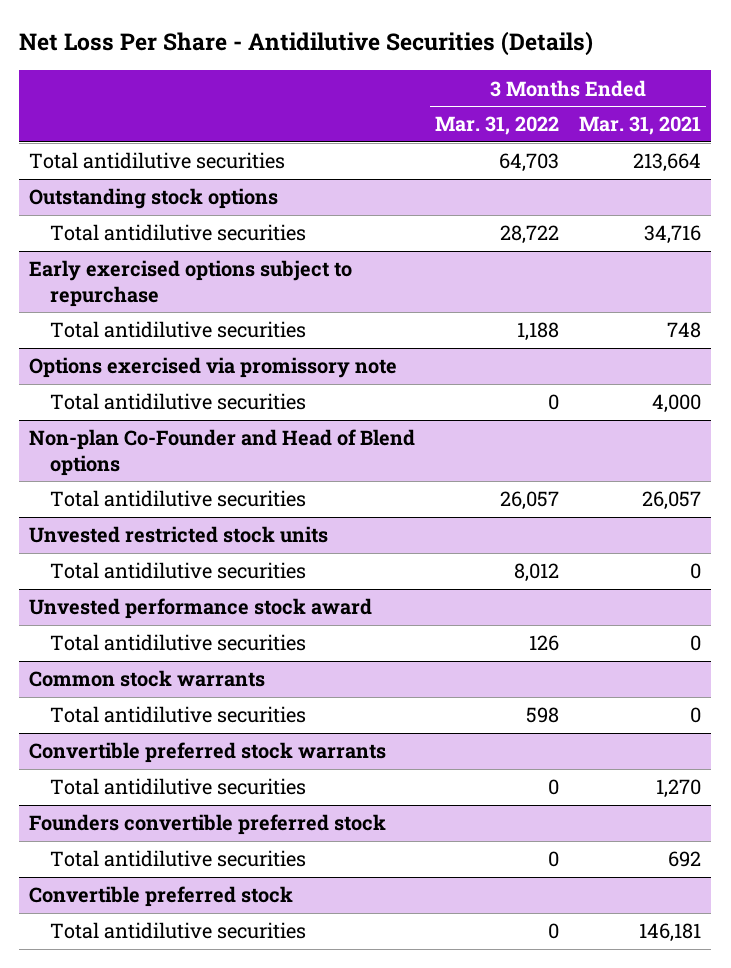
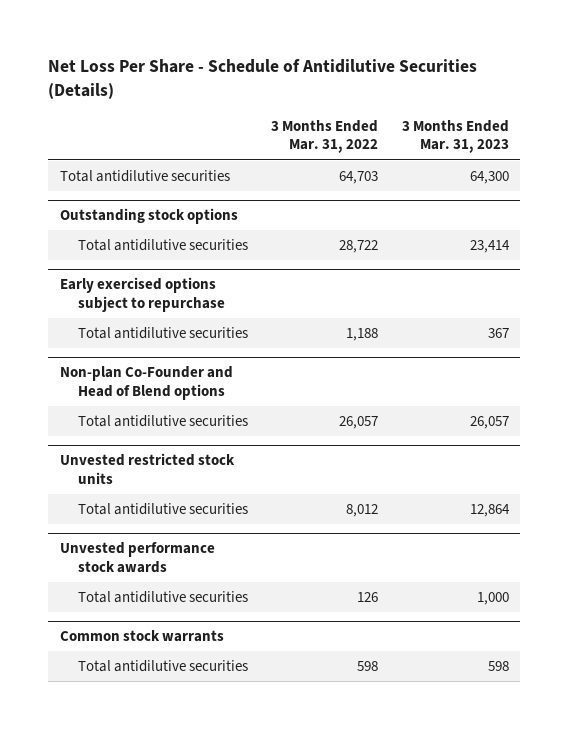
[19,31,594,57] Net Loss Per Share - Antidilutive Securities (Details) -> [48,59,478,99] Net Loss Per Share - Schedule of Antidilutive Securities (Details)
[579,116,702,136] Mar. 31, 2021 -> none
none -> [401,119,509,154] 3 Months Ended Mar. 31, 2023
[29,357,398,379] Options exercised via promissory note -> none
[49,393,306,411] Total antidilutive securities -> none
[29,598,373,620] Unvested performance stock award -> [60,542,216,574] Unvested performance stock awards
[29,742,387,764] Convertible preferred stock warrants -> none
[49,778,306,796] Total antidilutive securities -> none
[29,814,387,836] Founders convertible preferred stock -> none
[49,850,306,868] Total antidilutive securities -> none
[29,886,294,908] Convertible preferred stock -> none
[49,922,306,940] Total antidilutive securities -> none

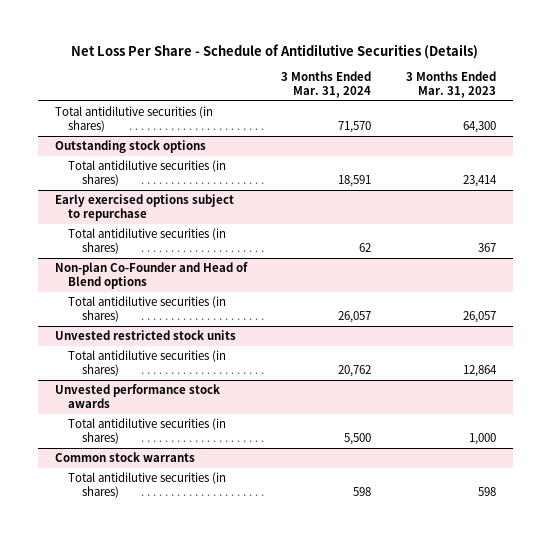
[271,119,379,154] 3 Months Ended Mar. 31, 2022 -> none
none -> [281,71,372,98] 3 Months Ended Mar. 31, 2024
[60,170,231,183] Total antidilutive securities -> [54,106,213,132] Total antidilutive securities (in shares)
[77,239,248,252] Total antidilutive securities -> [68,160,227,186] Total antidilutive securities (in shares)
[77,327,248,340] Total antidilutive securities -> [68,228,227,254] Total antidilutive securities (in shares)
[77,415,248,428] Total antidilutive securities -> [68,296,227,322] Total antidilutive securities (in shares)
[77,503,248,516] Total antidilutive securities -> [68,350,227,376] Total antidilutive securities (in shares)
[77,591,248,604] Total antidilutive securities -> [68,418,227,444] Total antidilutive securities (in shares)
[77,660,248,673] Total antidilutive securities -> [68,472,227,498] Total antidilutive securities (in shares)

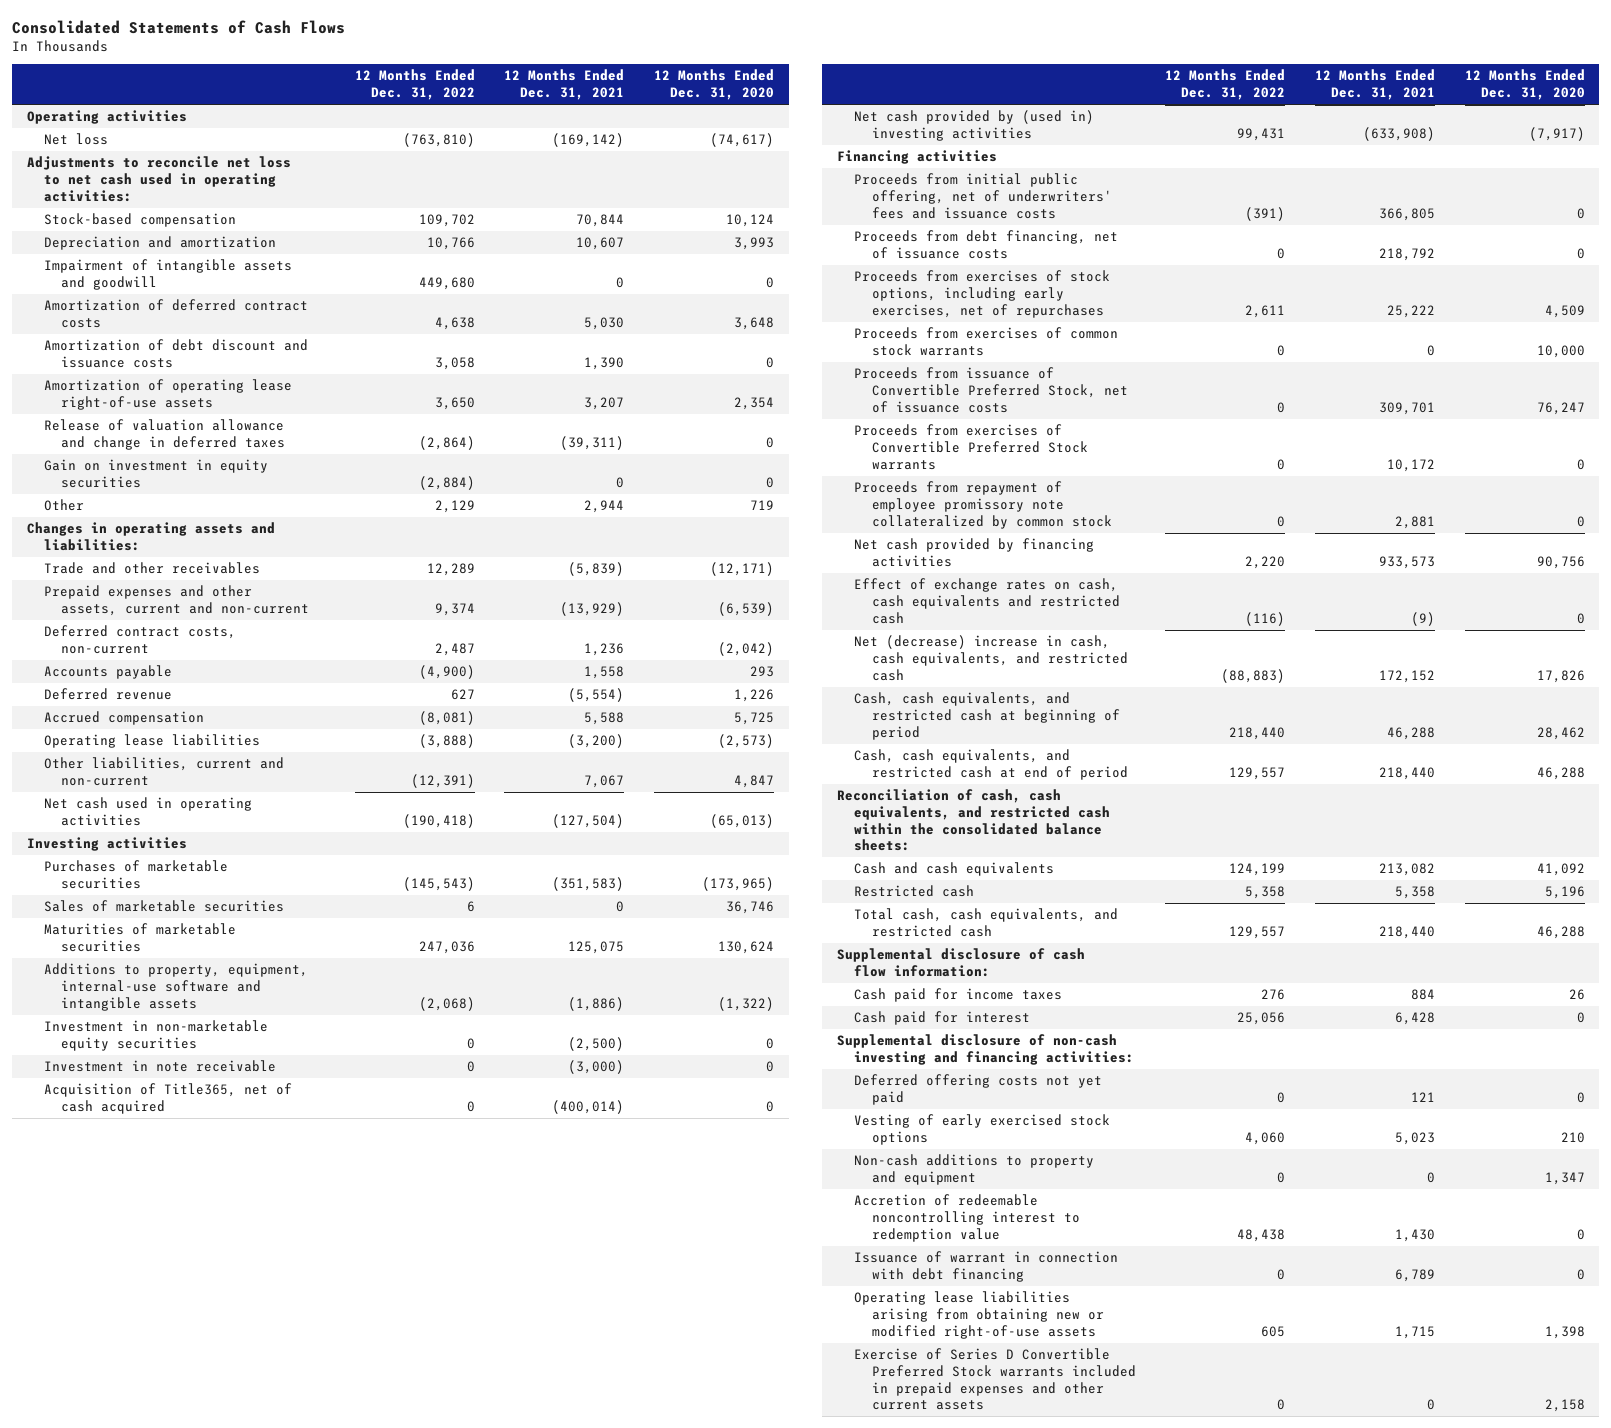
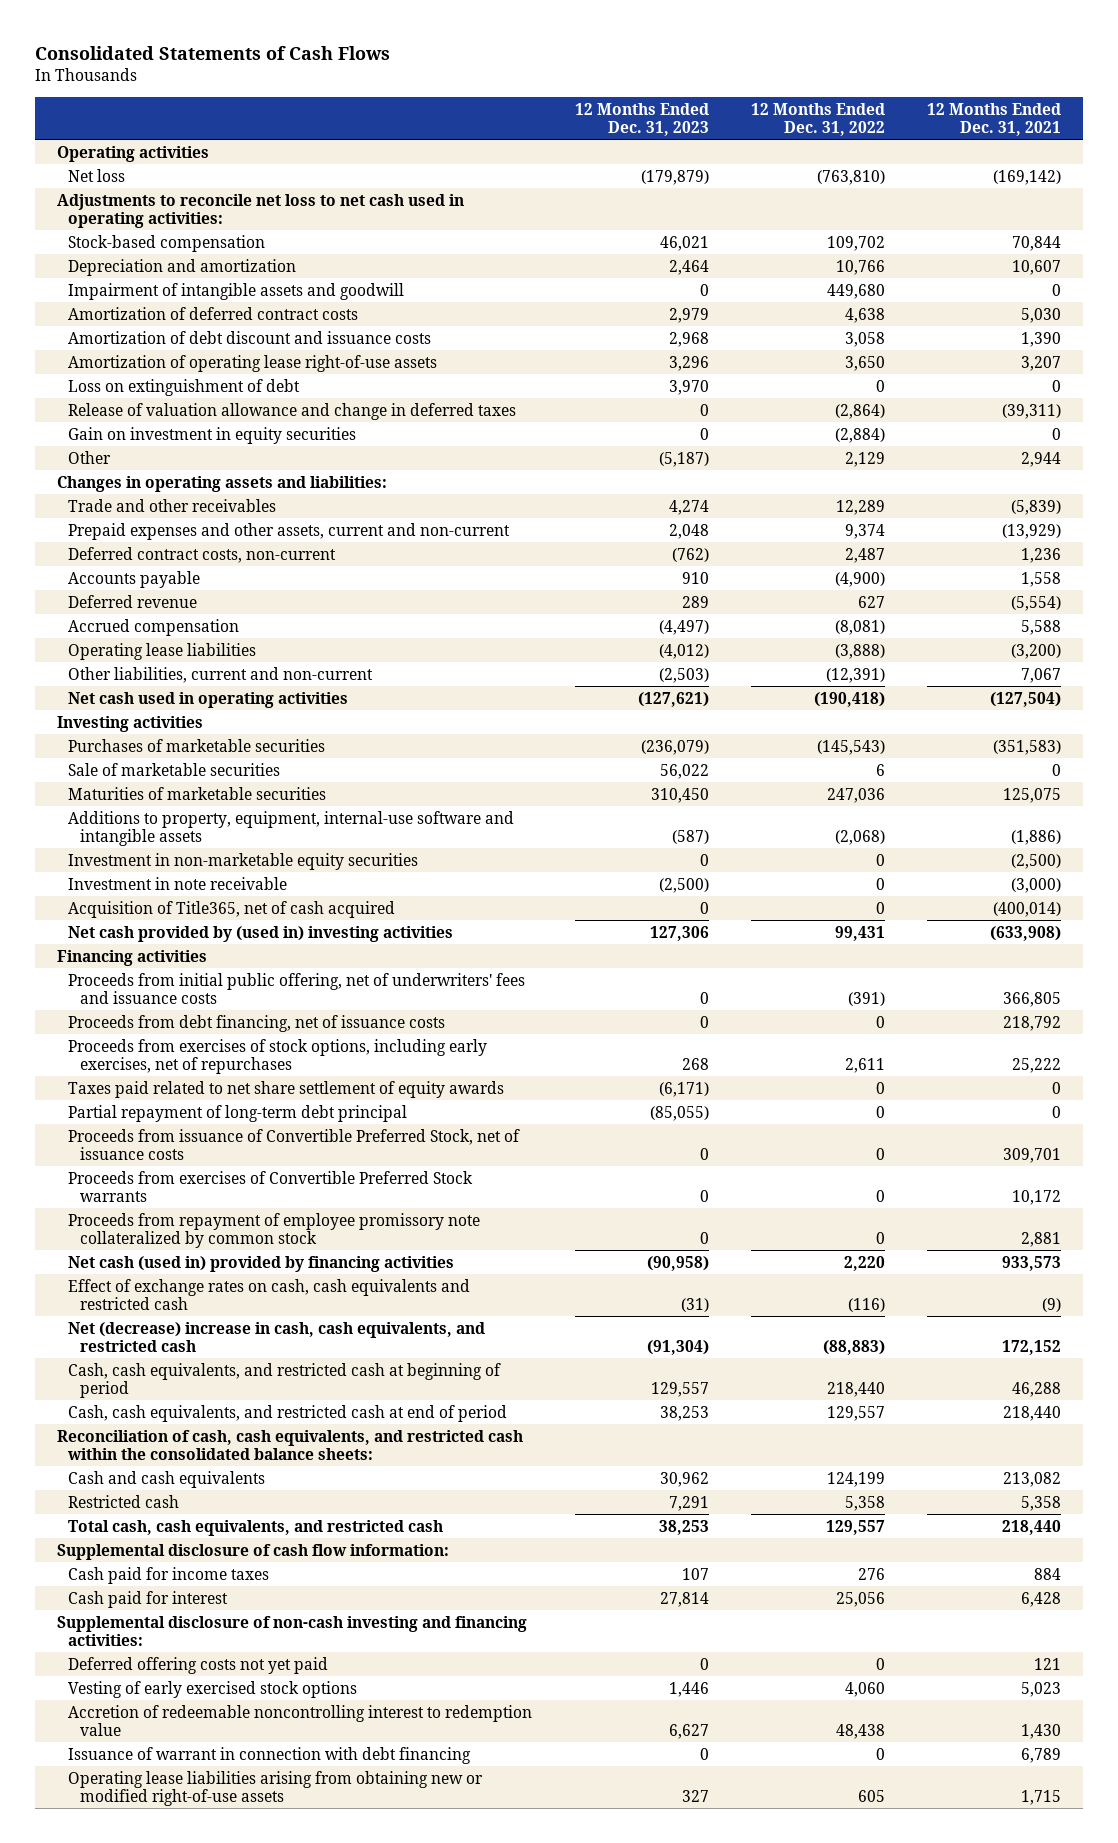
[654,69,775,101] 12 Months Ended Dec. 31, 2020 -> none
none -> [574,102,709,136] 12 Months Ended Dec. 31, 2023
none -> [68,378,301,396] Loss on extinguishment of debt
[43,900,284,913] Sales of marketable securities -> [68,762,281,776] Sale of marketable securities
[854,327,1119,357] Proceeds from exercises of common stock warrants -> none
none -> [68,1080,505,1098] Taxes paid related to net share settlement of equity awards
none -> [68,1104,408,1122] Partial repayment of long-term debt principal
[854,538,1095,568] Net cash provided by financing activities -> [68,1255,455,1272] Net cash (used in) provided by financing activities
[854,1154,1095,1186] Non-cash additions to property and equipment -> none
[854,1348,1136,1411] Exercise of Series D Convertible Preferred Stock warrants included in prepaid expenses and other current assets -> none

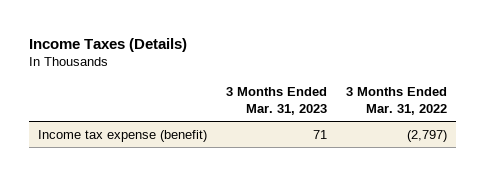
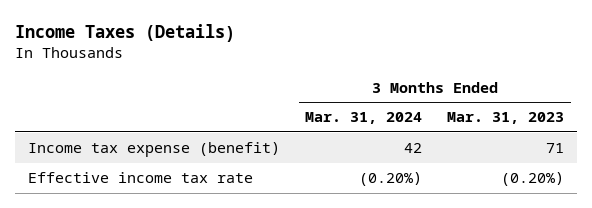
[345,87,447,116] 3 Months Ended Mar. 31, 2022 -> none
none -> [305,112,423,125] Mar. 31, 2024
none -> [27,172,253,184] Effective income tax rate

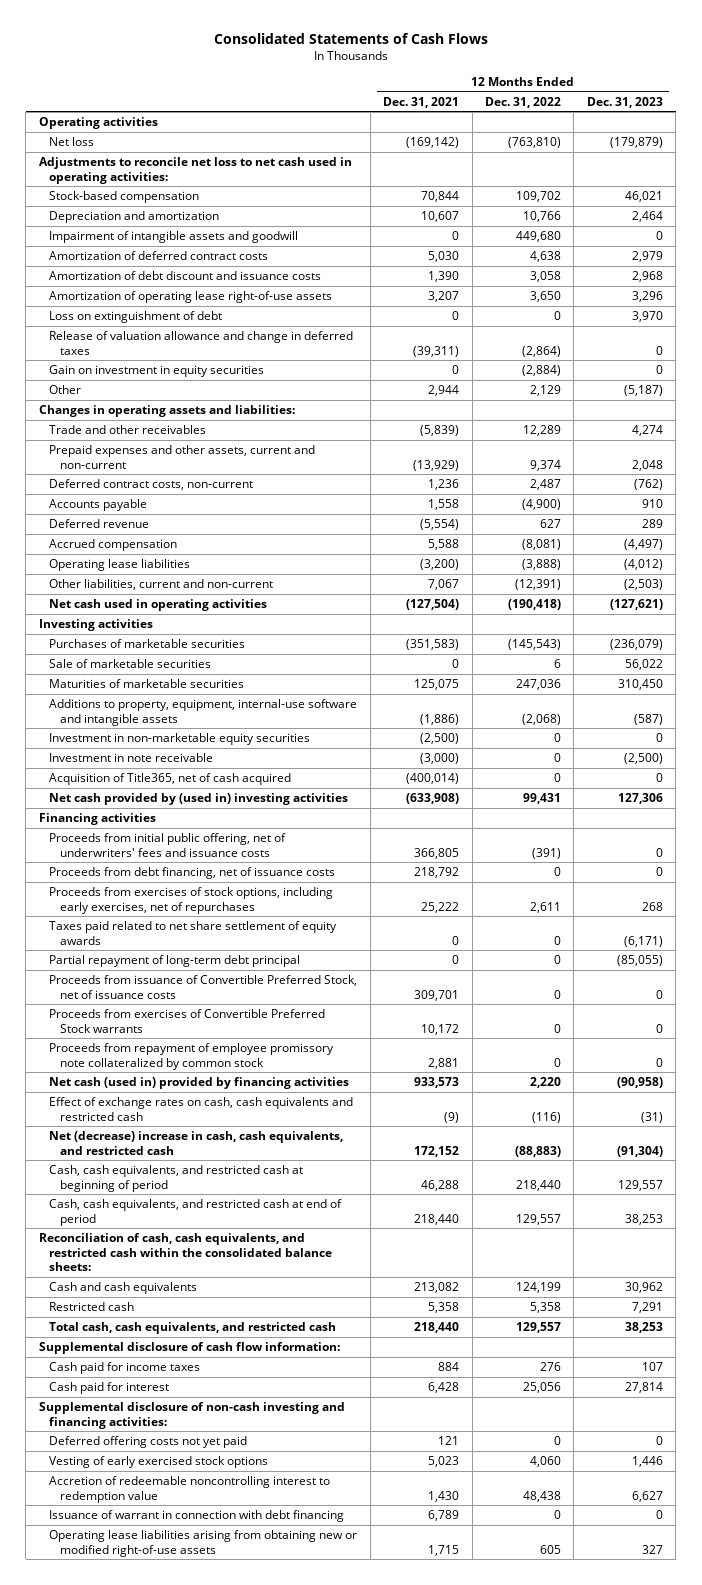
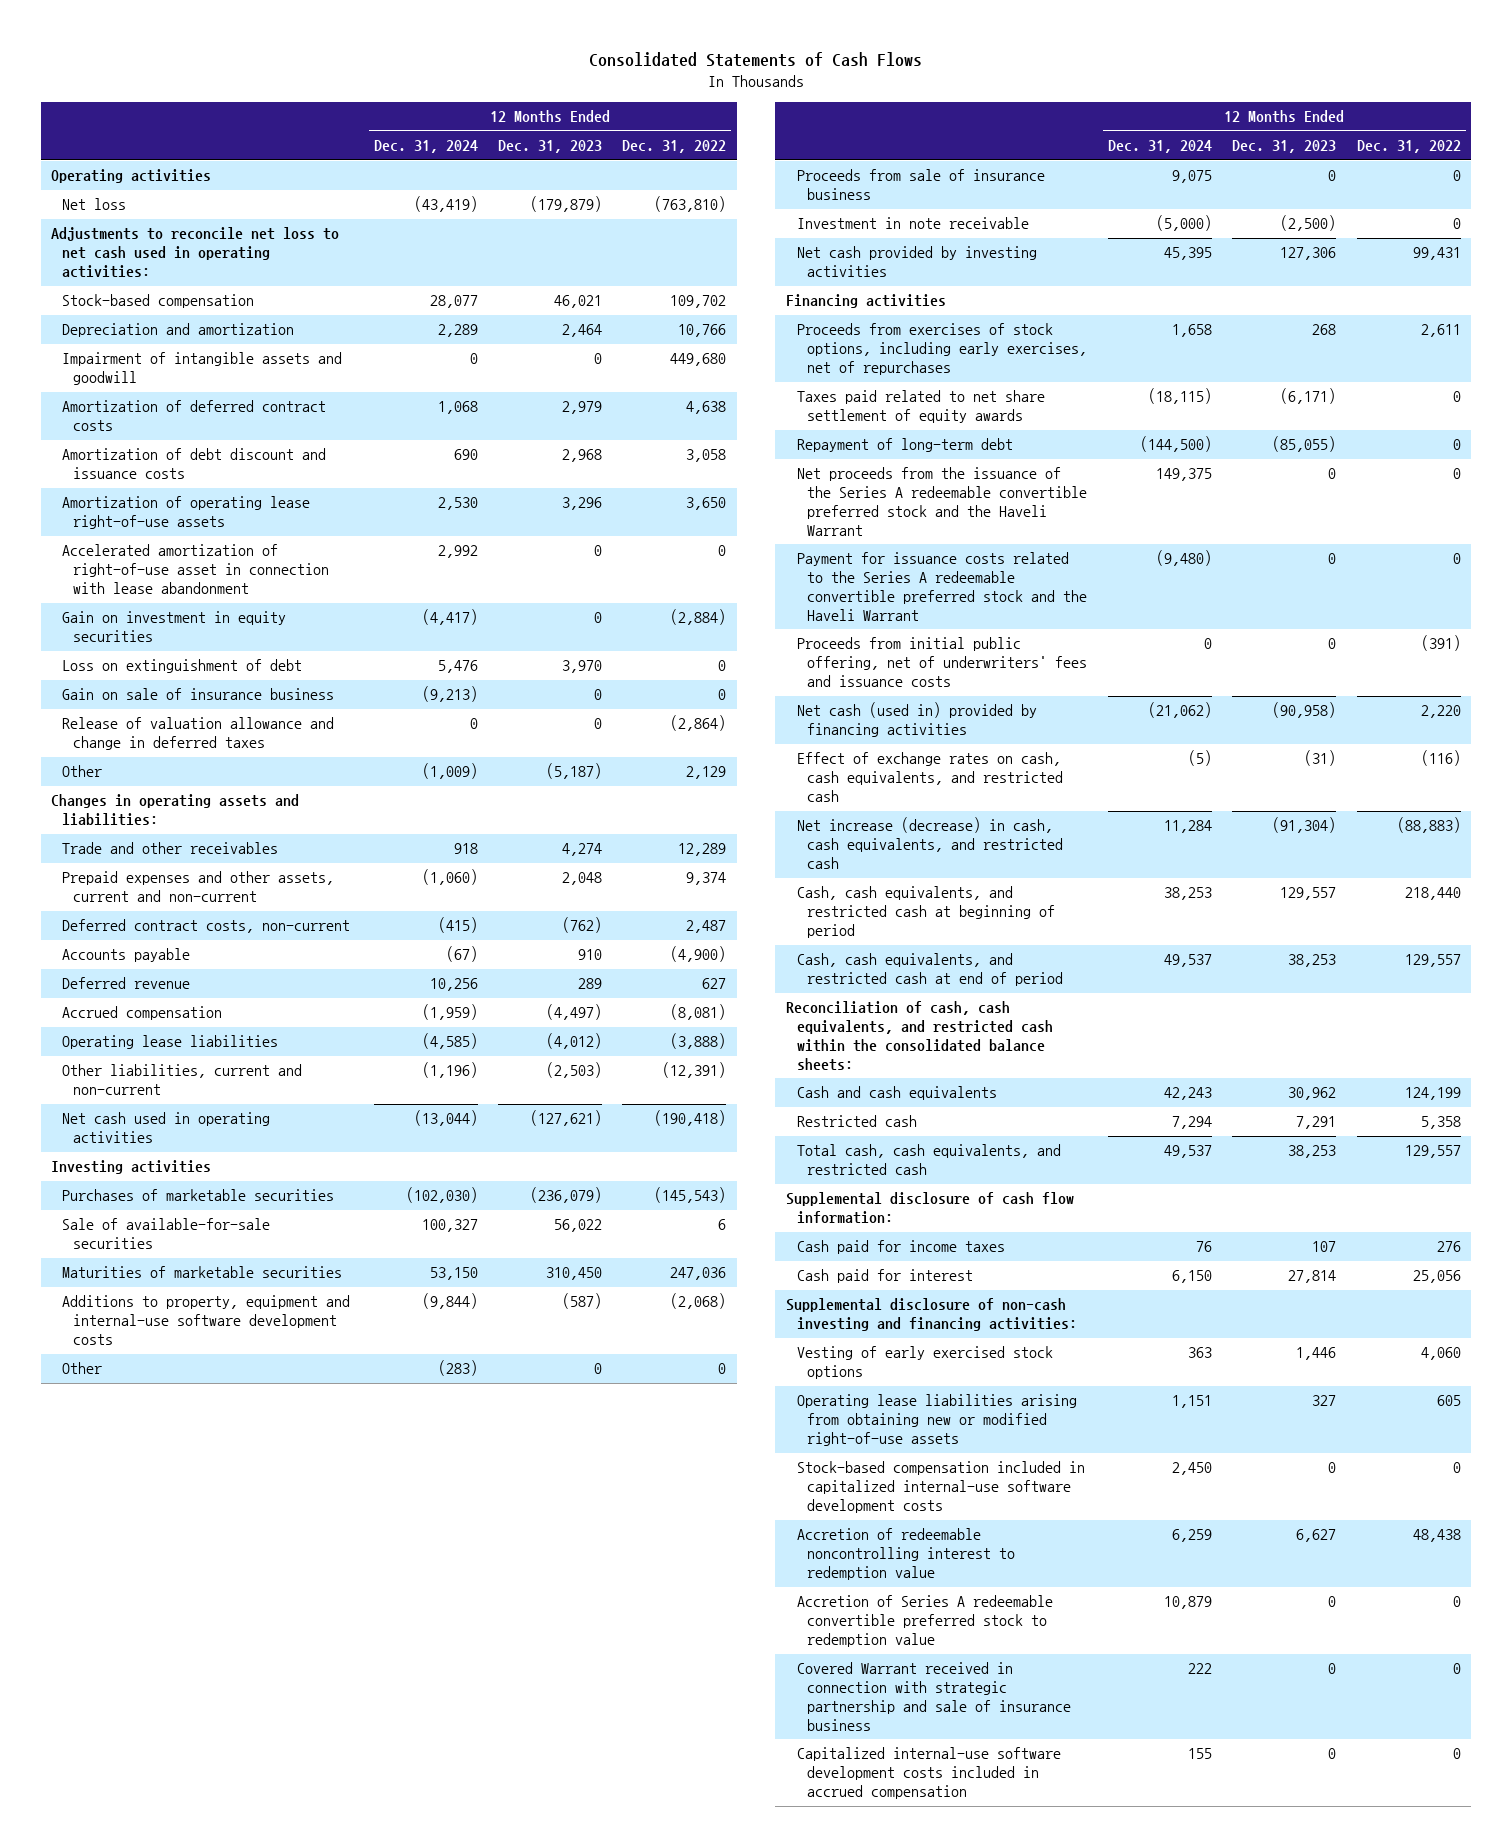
[383,96,460,108] Dec. 31, 2021 -> none
none -> [373,140,478,154] Dec. 31, 2024
none -> [62,544,330,595] Accelerated amortization of right-of-use asset in connection with lease abandonment
[49,365,265,378] Gain on investment in equity securities -> [62,611,287,643] Gain on investment in equity securities
none -> [62,688,335,701] Gain on sale of insurance business
[49,659,212,669] Sale of marketable securities -> [62,1218,271,1250] Sale of available-for-sale securities
[49,733,311,746] Investment in non-marketable equity securities -> none
[49,699,358,726] Additions to property, equipment, internal-use software and intangible assets -> [62,1295,351,1346] Additions to property, equipment and internal-use software development costs
none -> [62,1362,103,1375] Other
none -> [796,169,1045,201] Proceeds from sale of insurance business
[49,773,292,786] Acquisition of Title365, net of cash acquired -> none
[49,793,349,806] Net cash provided by (used in) investing activities -> [796,246,1037,278] Net cash provided by investing activities
[49,867,336,880] Proceeds from debt financing, net of issuance costs -> none
[49,1009,326,1033] Proceeds from exercises of Convertible Preferred Stock warrants -> none
[49,1043,335,1070] Proceeds from repayment of employee promissory note collateralized by common stock -> none
[49,955,301,968] Partial repayment of long-term debt principal -> [796,438,1013,453] Repayment of long-term debt
[49,975,358,999] Proceeds from issuance of Convertible Preferred Stock, net of issuance costs -> [796,467,1088,536] Net proceeds from the issuance of the Series A redeemable convertible preferred stock and the Haveli Warrant
none -> [796,552,1088,621] Payment for issuance costs related to the Series A redeemable convertible preferred stock and the Haveli Warrant
[49,833,287,857] Proceeds from initial public offering, net of underwriters' fees and issuance costs -> [796,637,1088,688] Proceeds from initial public offering, net of underwriters' fees and issuance costs
[49,1097,354,1121] Effect of exchange rates on cash, cash equivalents and restricted cash -> [796,752,1064,803] Effect of exchange rates on cash, cash equivalents, and restricted cash
[49,1131,344,1155] Net (decrease) increase in cash, cash equivalents, and restricted cash -> [796,817,1064,870] Net increase (decrease) in cash, cash equivalents, and restricted cash
[49,1436,248,1449] Deferred offering costs not yet paid -> none
[49,1510,345,1523] Issuance of warrant in connection with debt financing -> none
none -> [796,1461,1085,1514] Stock-based compensation included in capitalized internal-use software development costs
[49,1476,331,1503] Accretion of redeemable noncontrolling interest to redemption value -> [796,1528,1016,1581] Accretion of redeemable noncontrolling interest to redemption value
none -> [796,1595,1053,1648] Accretion of Series A redeemable convertible preferred stock to redemption value
none -> [796,1662,1072,1731] Covered Warrant received in connection with strategic partnership and sale of insurance business
none -> [796,1747,1061,1800] Capitalized internal-use software development costs included in accrued compensation

